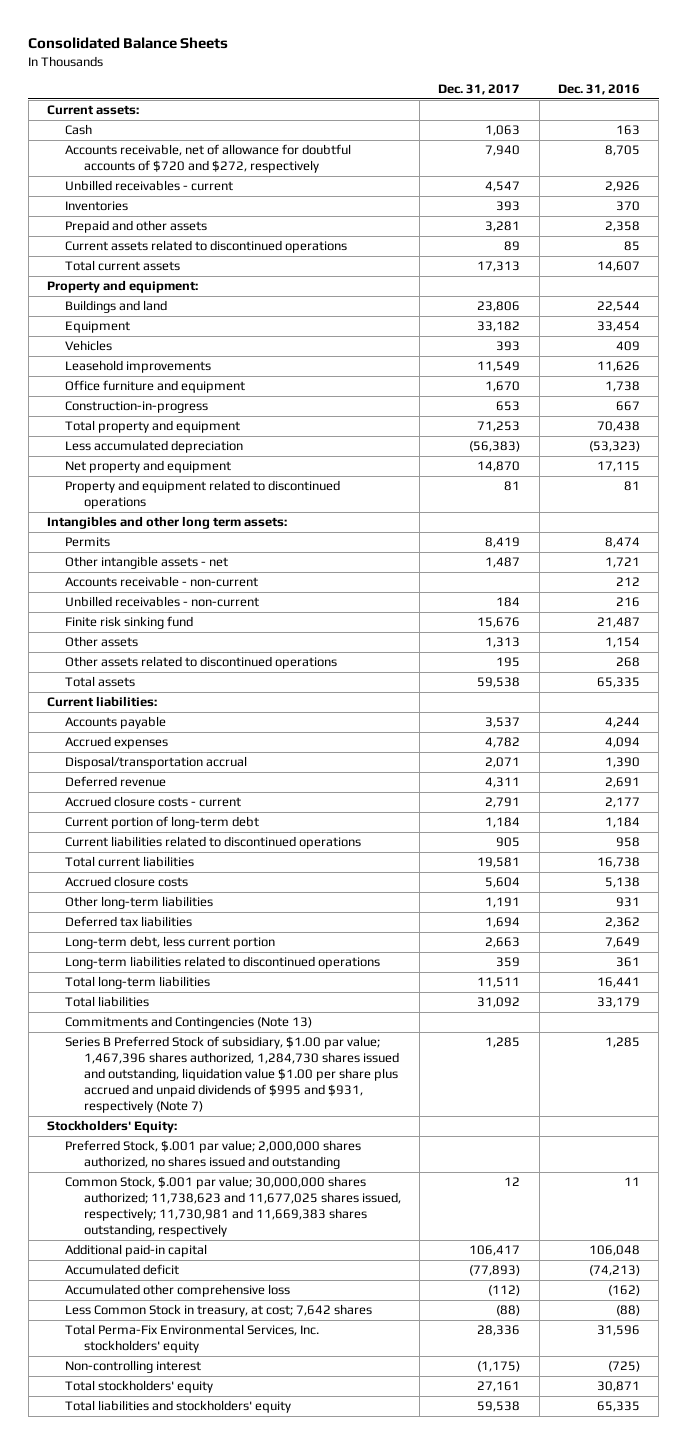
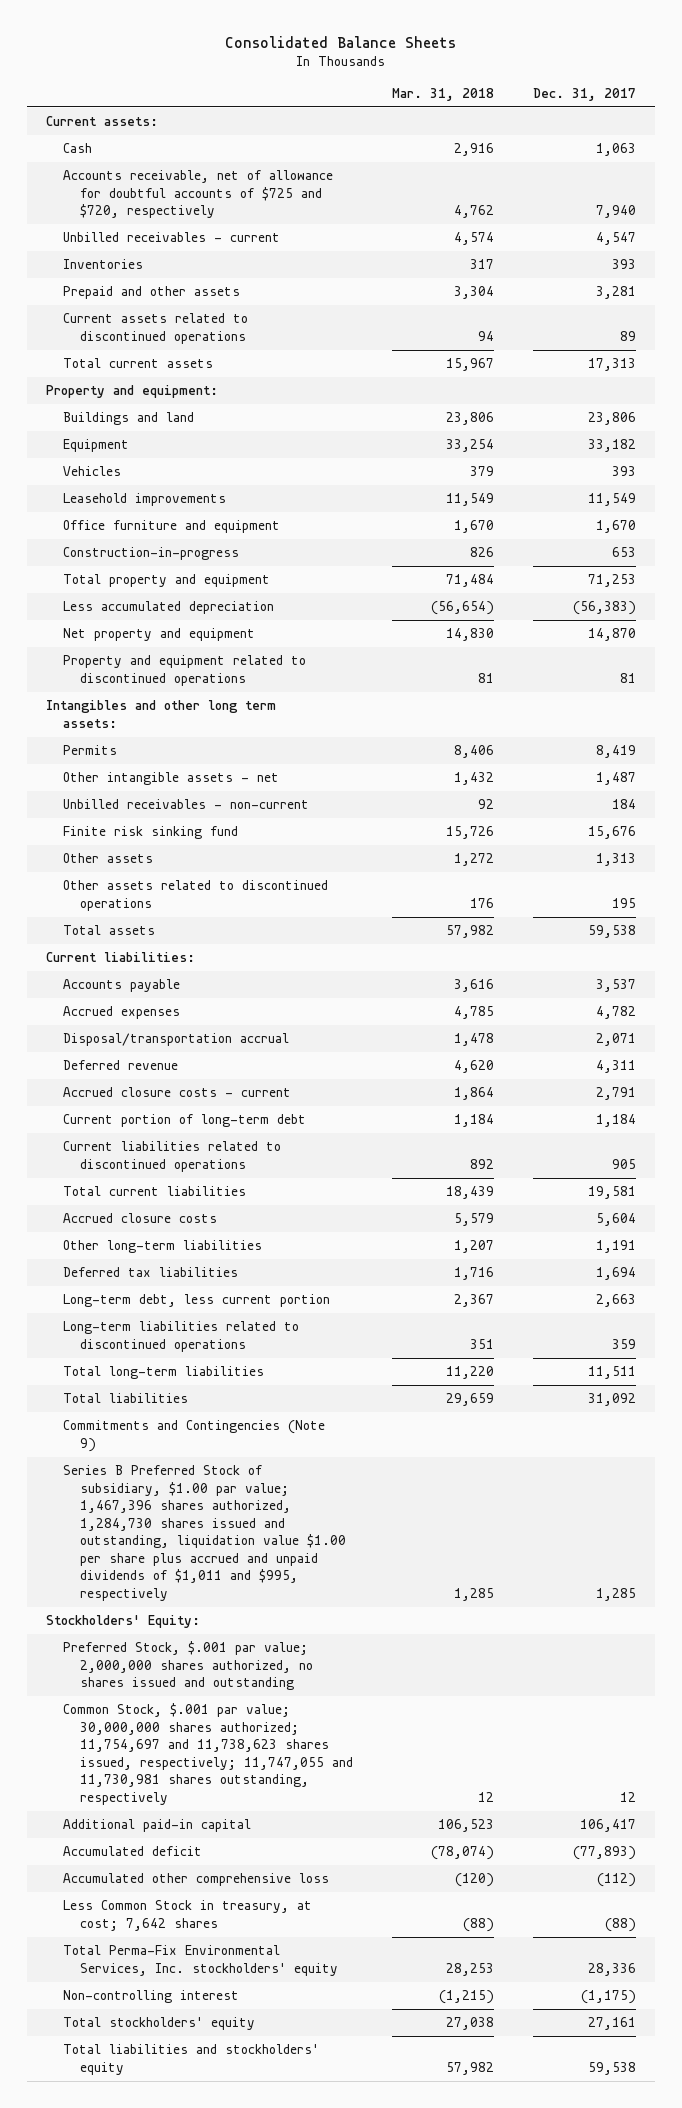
[558,83,641,95] Dec. 31, 2016 -> none
none -> [391,87,494,101] Mar. 31, 2018
[65,144,352,174] Accounts receivable, net of allowance for doubtful accounts of $720 and $272, respectively -> [63,170,334,219] Accounts receivable, net of allowance for doubtful accounts of $725 and $720, respectively
[65,576,259,588] Accounts receivable - non-current -> none
[65,1016,313,1030] Commitments and Contingencies (Note 13) -> [63,1420,326,1452] Commitments and Contingencies (Note 9)
[65,1036,399,1113] Series B Preferred Stock of subsidiary, $1.00 par value; 1,467,396 shares authorized, 1,284,730 shares issued and outstanding, liquidation value $1.00 per share plus accrued and unpaid dividends of $995 and $931, respectively (Note 7) -> [63,1465,347,1602] Series B Preferred Stock of subsidiary, $1.00 par value; 1,467,396 shares authorized, 1,284,730 shares issued and outstanding, liquidation value $1.00 per share plus accrued and unpaid dividends of $1,011 and $995, respectively
[65,1176,401,1237] Common Stock, $.001 par value; 30,000,000 shares authorized; 11,738,623 and 11,677,025 shares issued, respectively; 11,730,981 and 11,669,383 shares outstanding, respectively -> [63,1703,354,1805] Common Stock, $.001 par value; 30,000,000 shares authorized; 11,754,697 and 11,738,623 shares issued, respectively; 11,747,055 and 11,730,981 shares outstanding, respectively

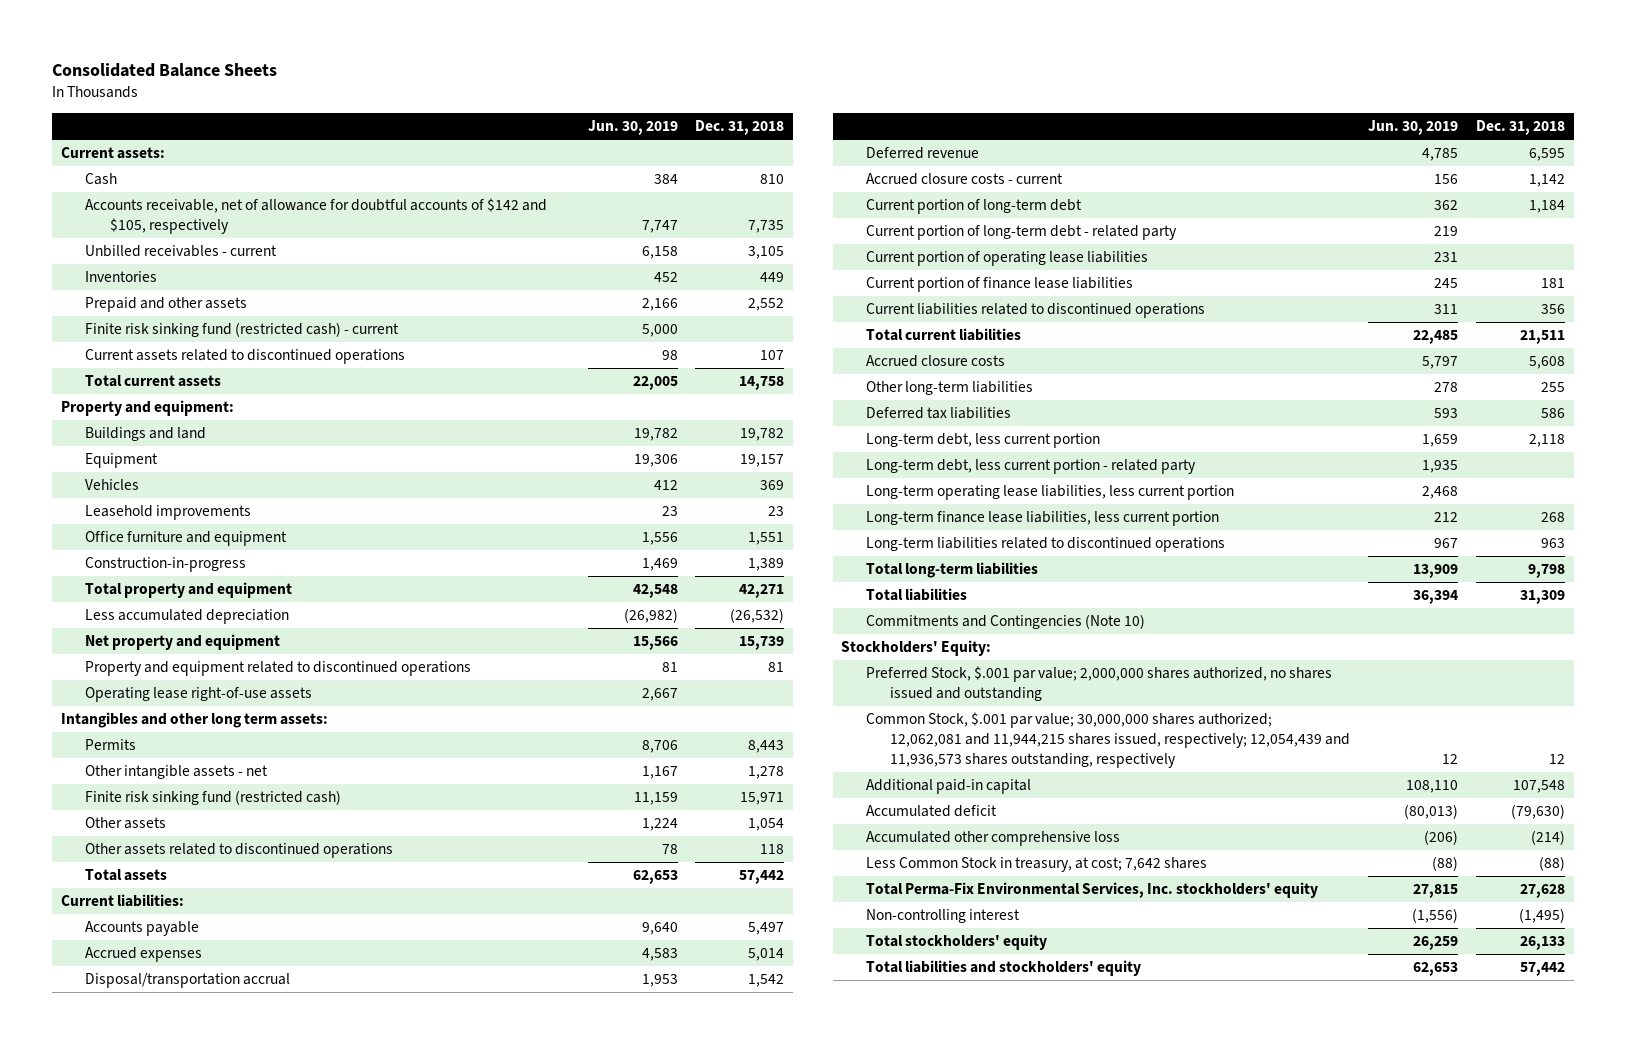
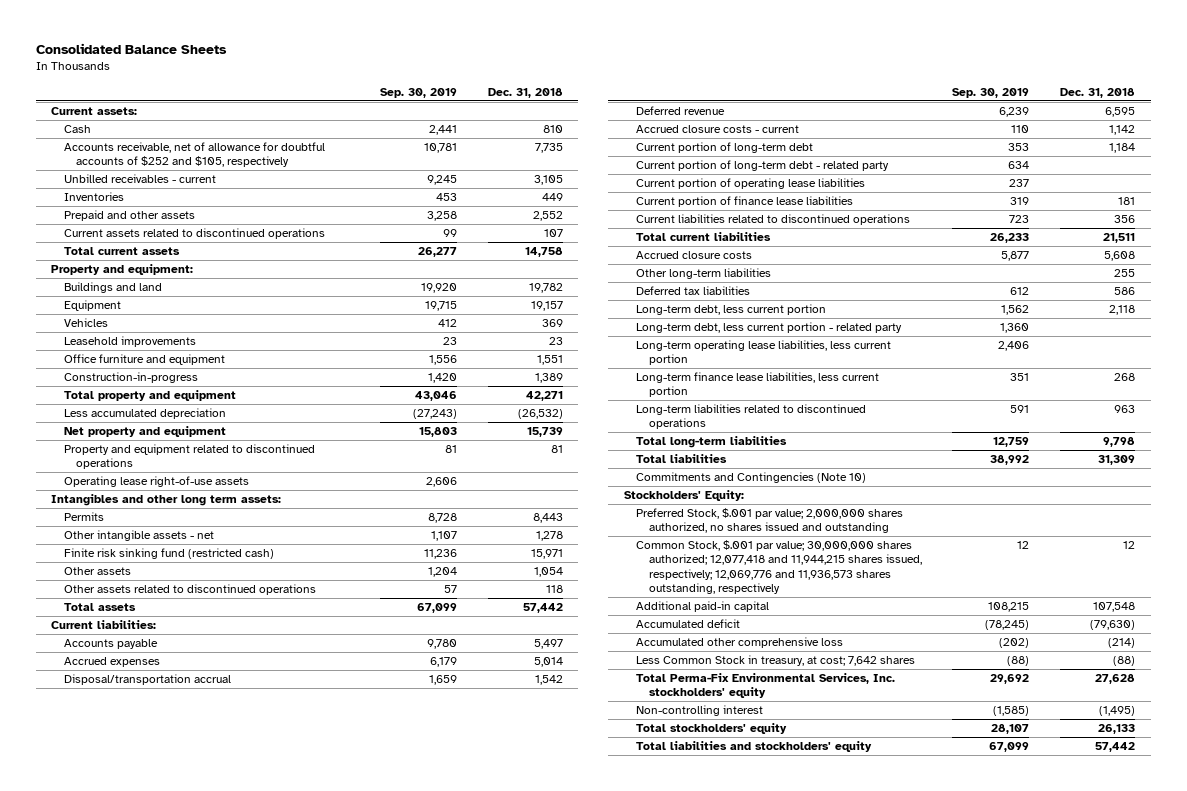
[587,120,678,136] Jun. 30, 2019 -> none
none -> [380,87,458,98] Sep. 30, 2019
[85,198,548,235] Accounts receivable, net of allowance for doubtful accounts of $142 and $105, respectively -> [63,142,325,168] Accounts receivable, net of allowance for doubtful accounts of $252 and $105, respectively
[85,322,400,338] Finite risk sinking fund (restricted cash) - current -> none
[865,712,1351,769] Common Stock, $.001 par value; 30,000,000 shares authorized; 12,062,081 and 11,944,215 shares issued, respectively; 12,054,439 and 11,936,573 shares outstanding, respectively -> [636,540,922,594] Common Stock, $.001 par value; 30,000,000 shares authorized; 12,077,418 and 11,944,215 shares issued, respectively; 12,069,776 and 11,936,573 shares outstanding, respectively

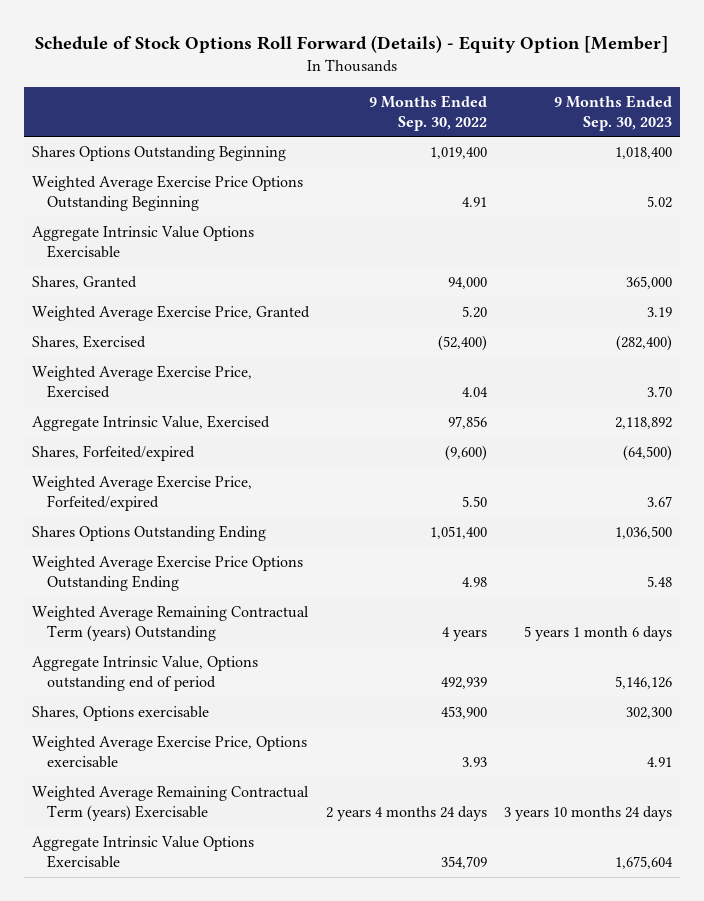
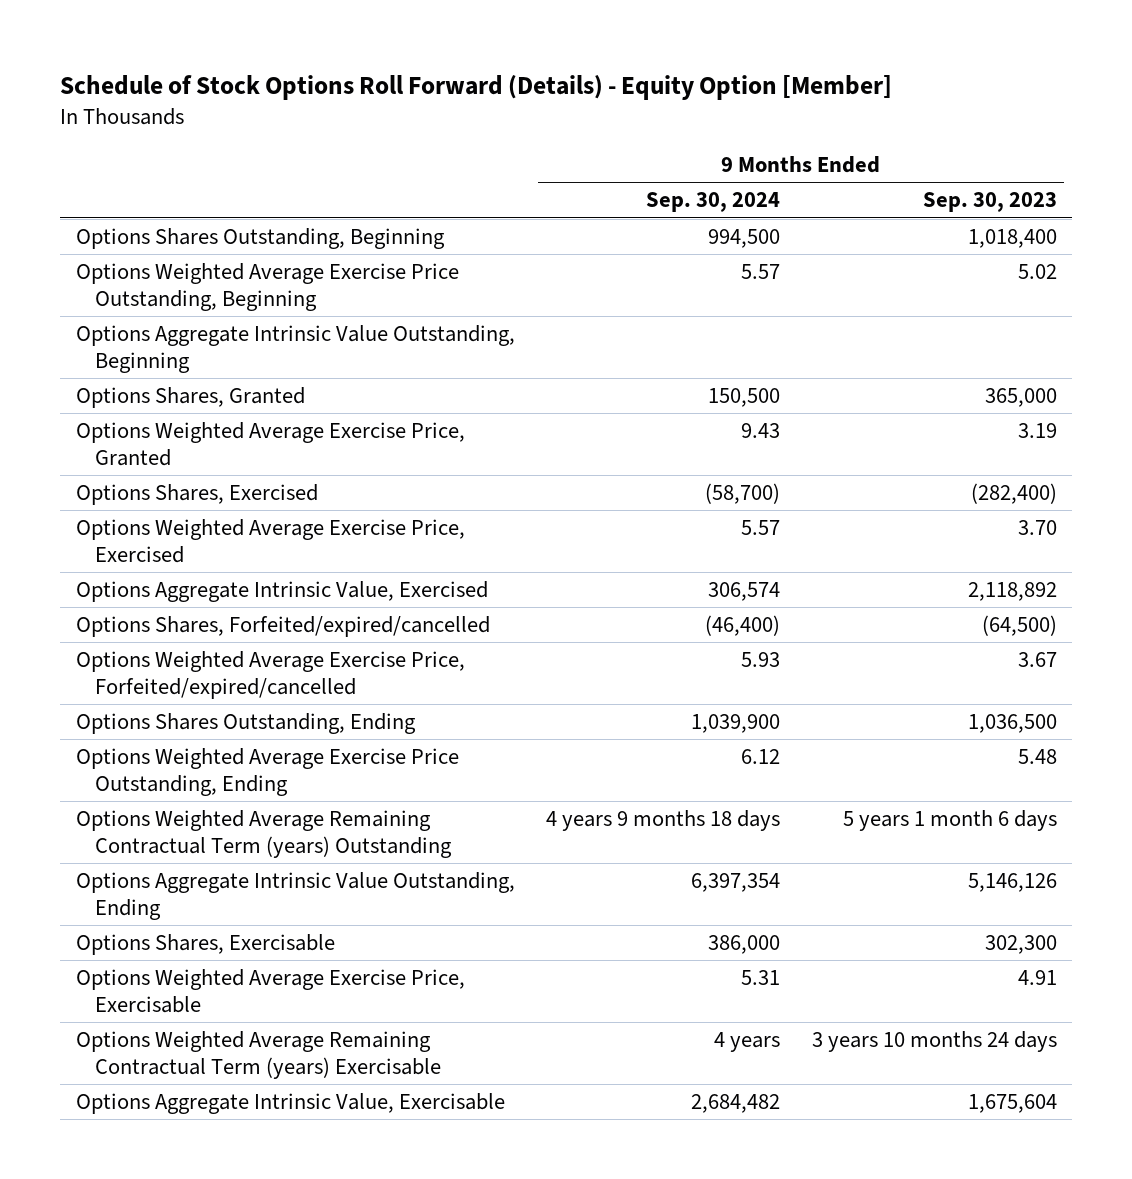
[369,94,488,131] 9 Months Ended Sep. 30, 2022 -> none
none -> [646,192,781,213] Sep. 30, 2024
[32,146,287,162] Shares Options Outstanding Beginning -> [75,228,445,250] Options Shares Outstanding, Beginning
[32,175,304,211] Weighted Average Exercise Price Options Outstanding Beginning -> [75,263,459,311] Options Weighted Average Exercise Price Outstanding, Beginning
[32,226,255,258] Aggregate Intrinsic Value Options Exercisable -> [75,325,515,373] Options Aggregate Intrinsic Value Outstanding, Beginning
[32,276,138,290] Shares, Granted -> [75,387,305,409] Options Shares, Granted
[32,305,311,322] Weighted Average Exercise Price, Granted -> [75,422,465,466] Options Weighted Average Exercise Price, Granted
[32,335,147,350] Shares, Exercised -> [75,484,318,506] Options Shares, Exercised
[32,365,253,398] Weighted Average Exercise Price, Exercised -> [75,519,465,563] Options Weighted Average Exercise Price, Exercised
[32,415,271,432] Aggregate Intrinsic Value, Exercised -> [75,581,488,603] Options Aggregate Intrinsic Value, Exercised
[32,445,196,462] Shares, Forfeited/expired -> [75,616,490,638] Options Shares, Forfeited/expired/cancelled
[32,475,253,511] Weighted Average Exercise Price, Forfeited/expired -> [75,651,465,699] Options Weighted Average Exercise Price, Forfeited/expired/cancelled
[32,525,267,542] Shares Options Outstanding Ending -> [75,713,416,735] Options Shares Outstanding, Ending
[32,555,304,591] Weighted Average Exercise Price Options Outstanding Ending -> [75,748,459,796] Options Weighted Average Exercise Price Outstanding, Ending
[32,606,310,641] Weighted Average Remaining Contractual Term (years) Outstanding -> [75,810,453,858] Options Weighted Average Remaining Contractual Term (years) Outstanding
[32,656,259,691] Aggregate Intrinsic Value, Options outstanding end of period -> [75,872,515,920] Options Aggregate Intrinsic Value Outstanding, Ending
[32,706,210,722] Shares, Options exercisable -> [75,934,335,956] Options Shares, Exercisable
[32,735,308,768] Weighted Average Exercise Price, Options exercisable -> [75,969,465,1013] Options Weighted Average Exercise Price, Exercisable
[32,786,310,821] Weighted Average Remaining Contractual Term (years) Exercisable -> [75,1031,442,1079] Options Weighted Average Remaining Contractual Term (years) Exercisable
[32,836,255,868] Aggregate Intrinsic Value Options Exercisable -> [75,1093,505,1115] Options Aggregate Intrinsic Value, Exercisable

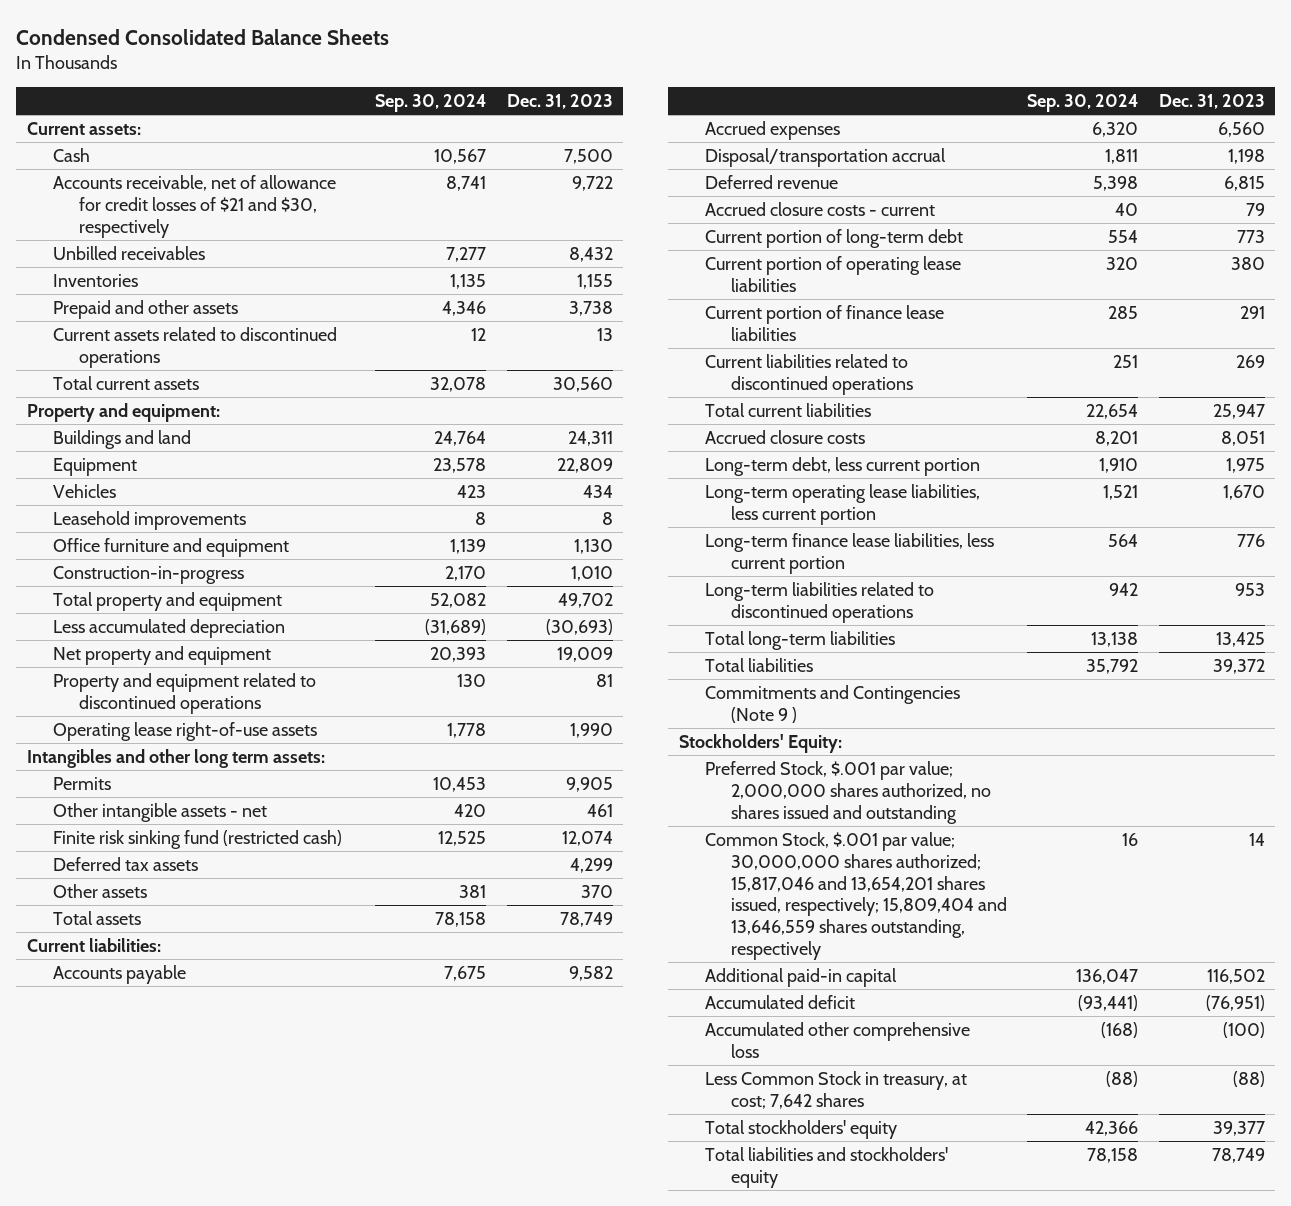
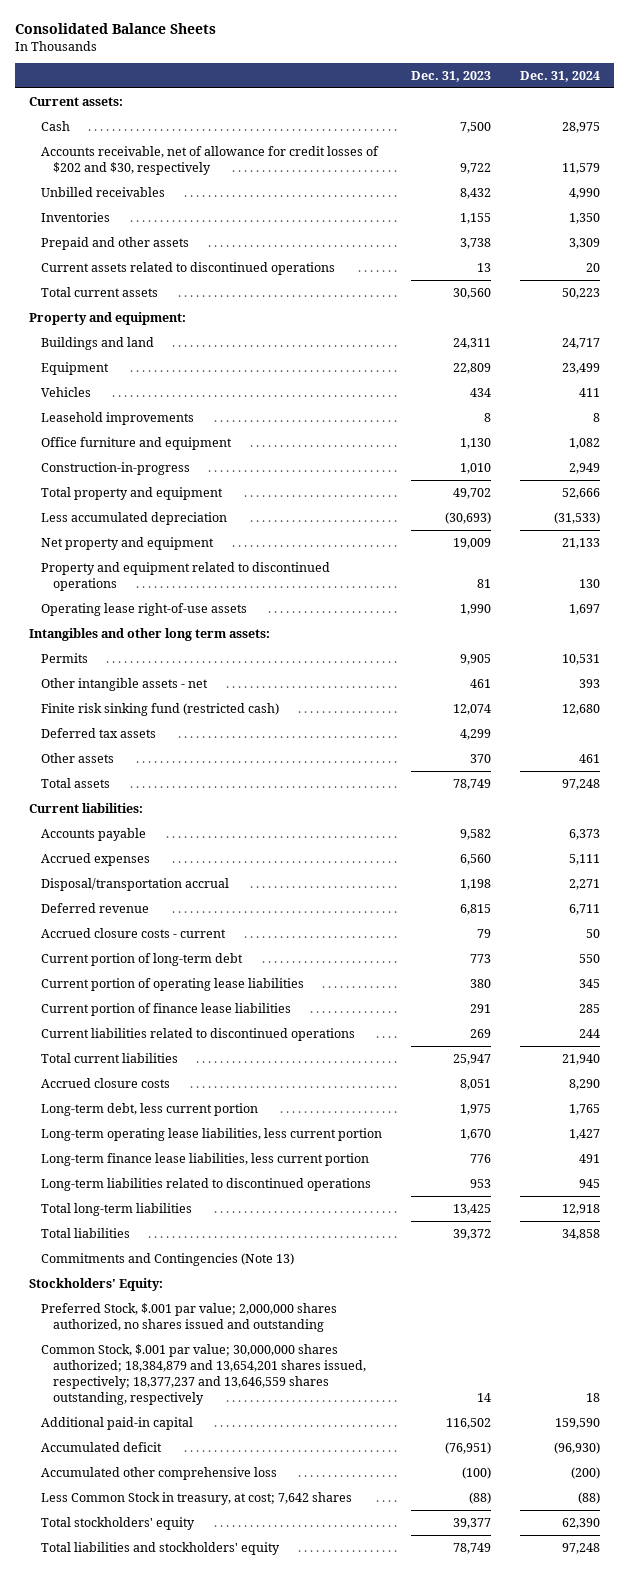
[16,28,390,45] Condensed Consolidated Balance Sheets -> [14,23,216,35] Consolidated Balance Sheets
[375,94,487,113] Sep. 30, 2024 -> none
none -> [519,70,600,82] Dec. 31, 2024
[52,174,336,238] Accounts receivable, net of allowance for credit losses of $21 and $30, respectively -> [41,145,380,175] Accounts receivable, net of allowance for credit losses of $202 and $30, respectively
[704,684,960,723] Commitments and Contingencies (Note 9 ) -> [41,1252,295,1266] Commitments and Contingencies (Note 13)
[704,831,1007,960] Common Stock, $.001 par value; 30,000,000 shares authorized; 15,817,046 and 13,654,201 shares issued, respectively; 15,809,404 and 13,646,559 shares outstanding, respectively -> [41,1343,367,1405] Common Stock, $.001 par value; 30,000,000 shares authorized; 18,384,879 and 13,654,201 shares issued, respectively; 18,377,237 and 13,646,559 shares outstanding, respectively

